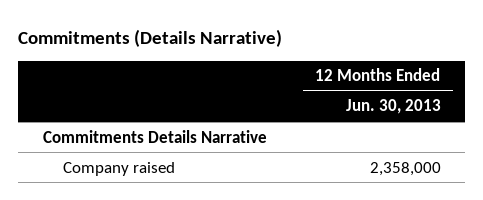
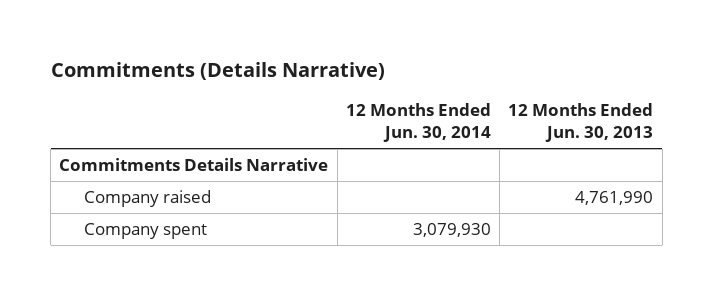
none -> [345,103,491,143] 12 Months Ended Jun. 30, 2014
[369,161,441,176] 2,358,000 -> [575,191,654,206] 4,761,990
none -> [83,223,207,240] Company spent

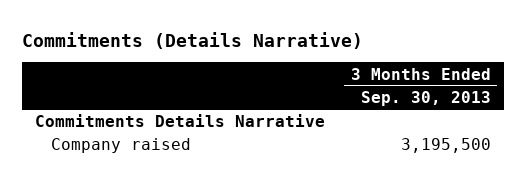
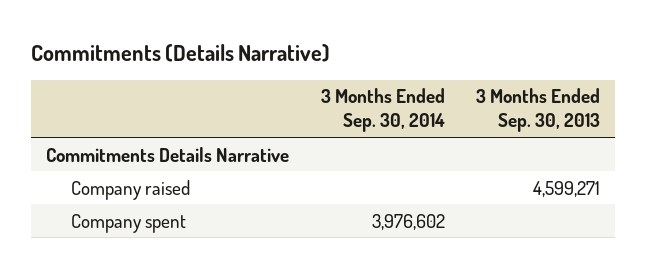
none -> [320,88,445,133] 3 Months Ended Sep. 30, 2014
[400,138,491,154] 3,195,500 -> [532,180,600,197] 4,599,271
none -> [71,213,187,233] Company spent

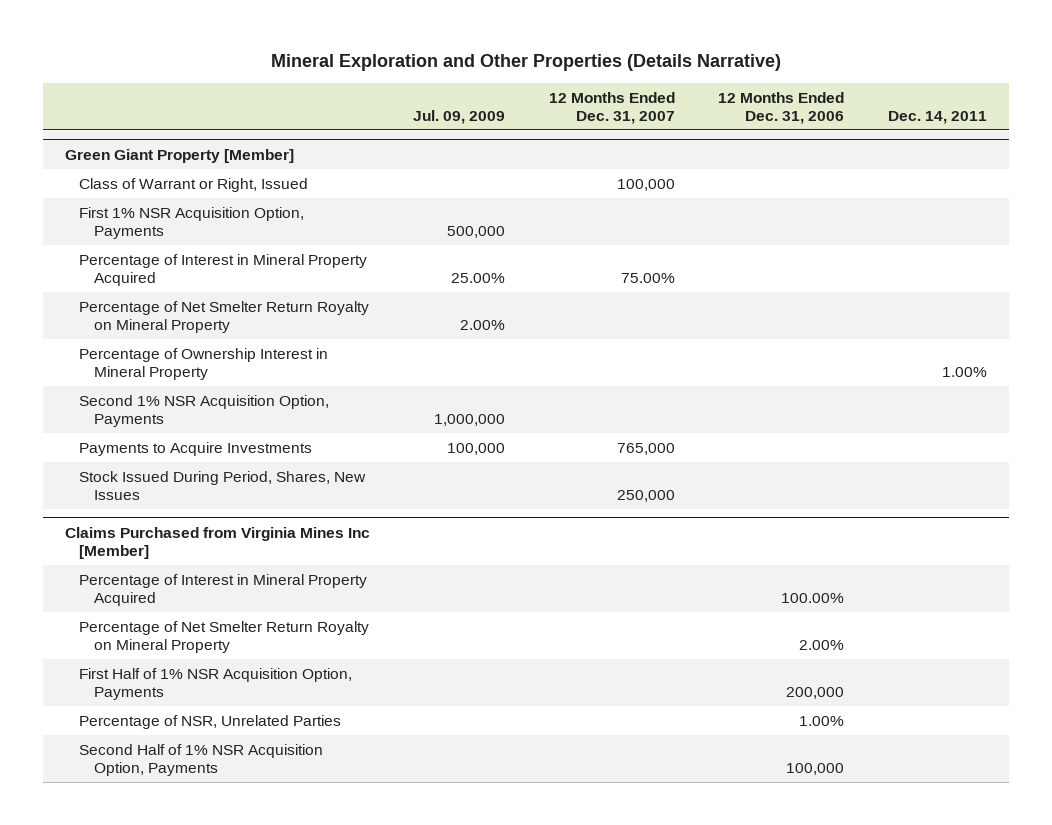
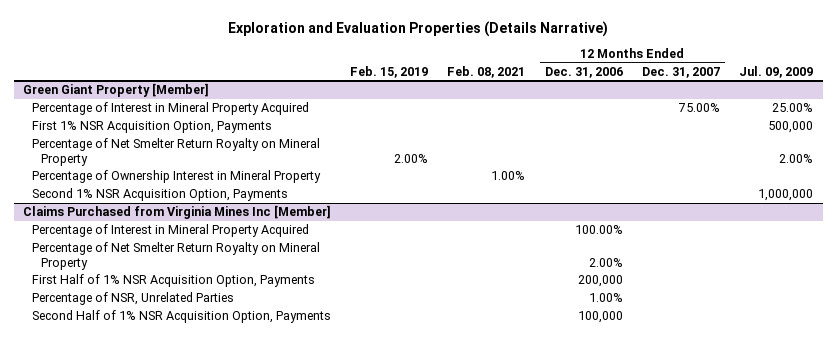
[270,54,781,72] Mineral Exploration and Other Properties (Details Narrative) -> [228,20,609,37] Exploration and Evaluation Properties (Details Narrative)
[887,110,987,124] Dec. 14, 2011 -> none
none -> [350,65,429,78] Feb. 15, 2019
none -> [447,65,526,78] Feb. 08, 2021
[79,178,309,193] Class of Warrant or Right, Issued -> none
[79,207,305,240] First 1% NSR Acquisition Option, Payments -> [32,121,273,134] First 1% NSR Acquisition Option, Payments
[79,442,313,457] Payments to Acquire Investments -> none
[79,471,367,501] Stock Issued During Period, Shares, New Issues -> none

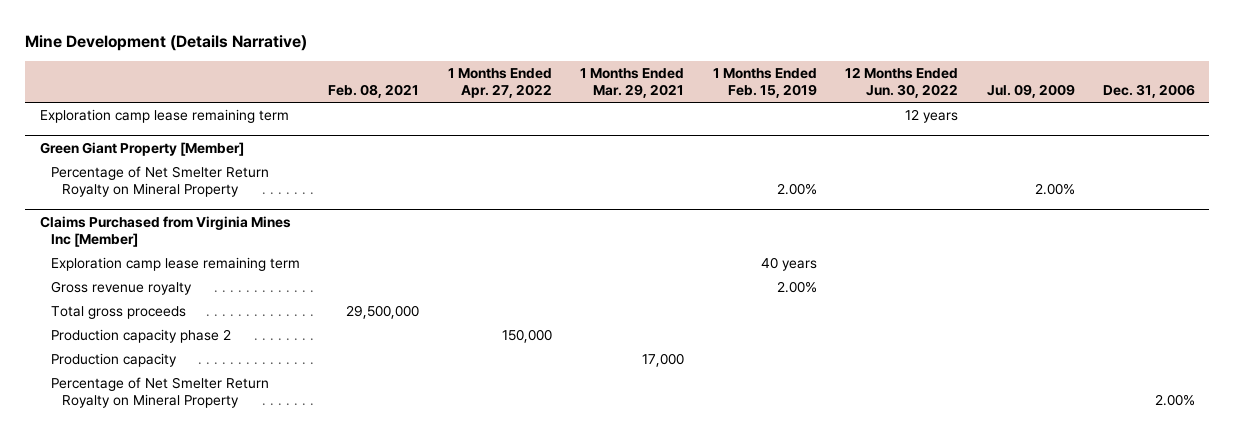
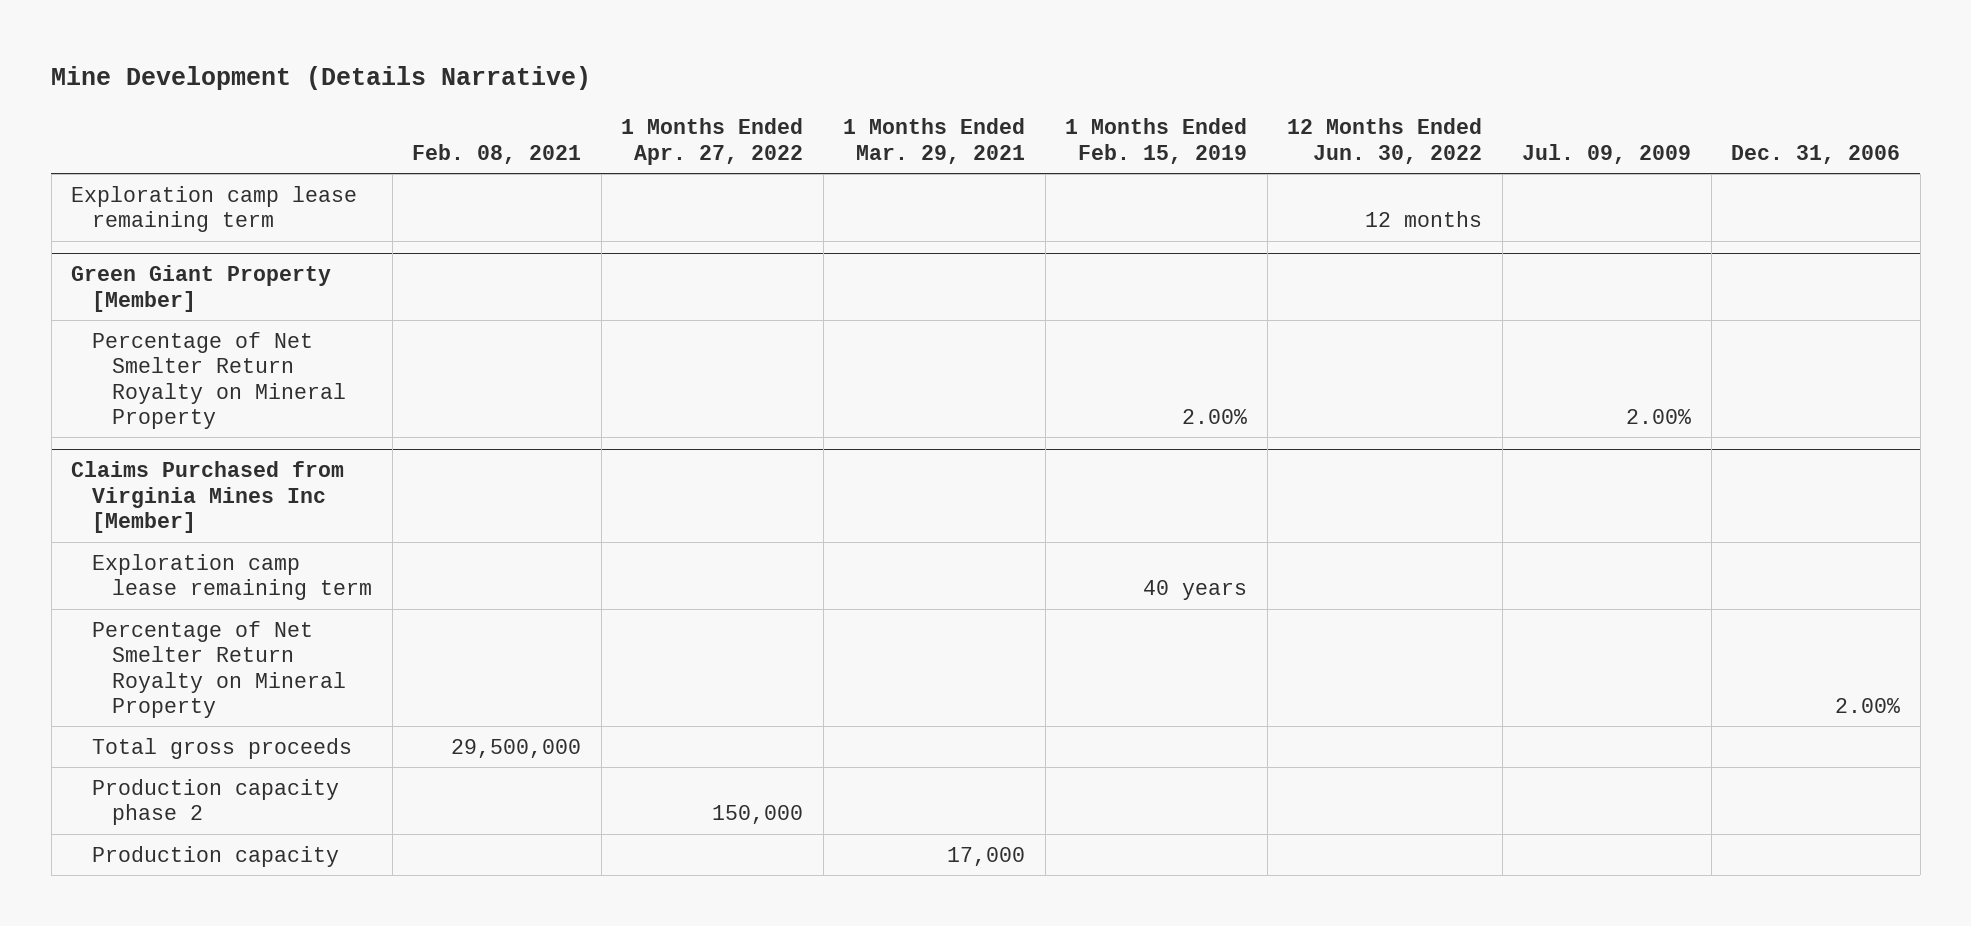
[905,108,959,123] 12 years -> [1365,211,1483,228] 12 months
[50,280,192,295] Gross revenue royalty -> none
[50,376,269,409] Percentage of Net Smelter Return Royalty on Mineral Property -> [91,620,347,718] Percentage of Net Smelter Return Royalty on Mineral Property

